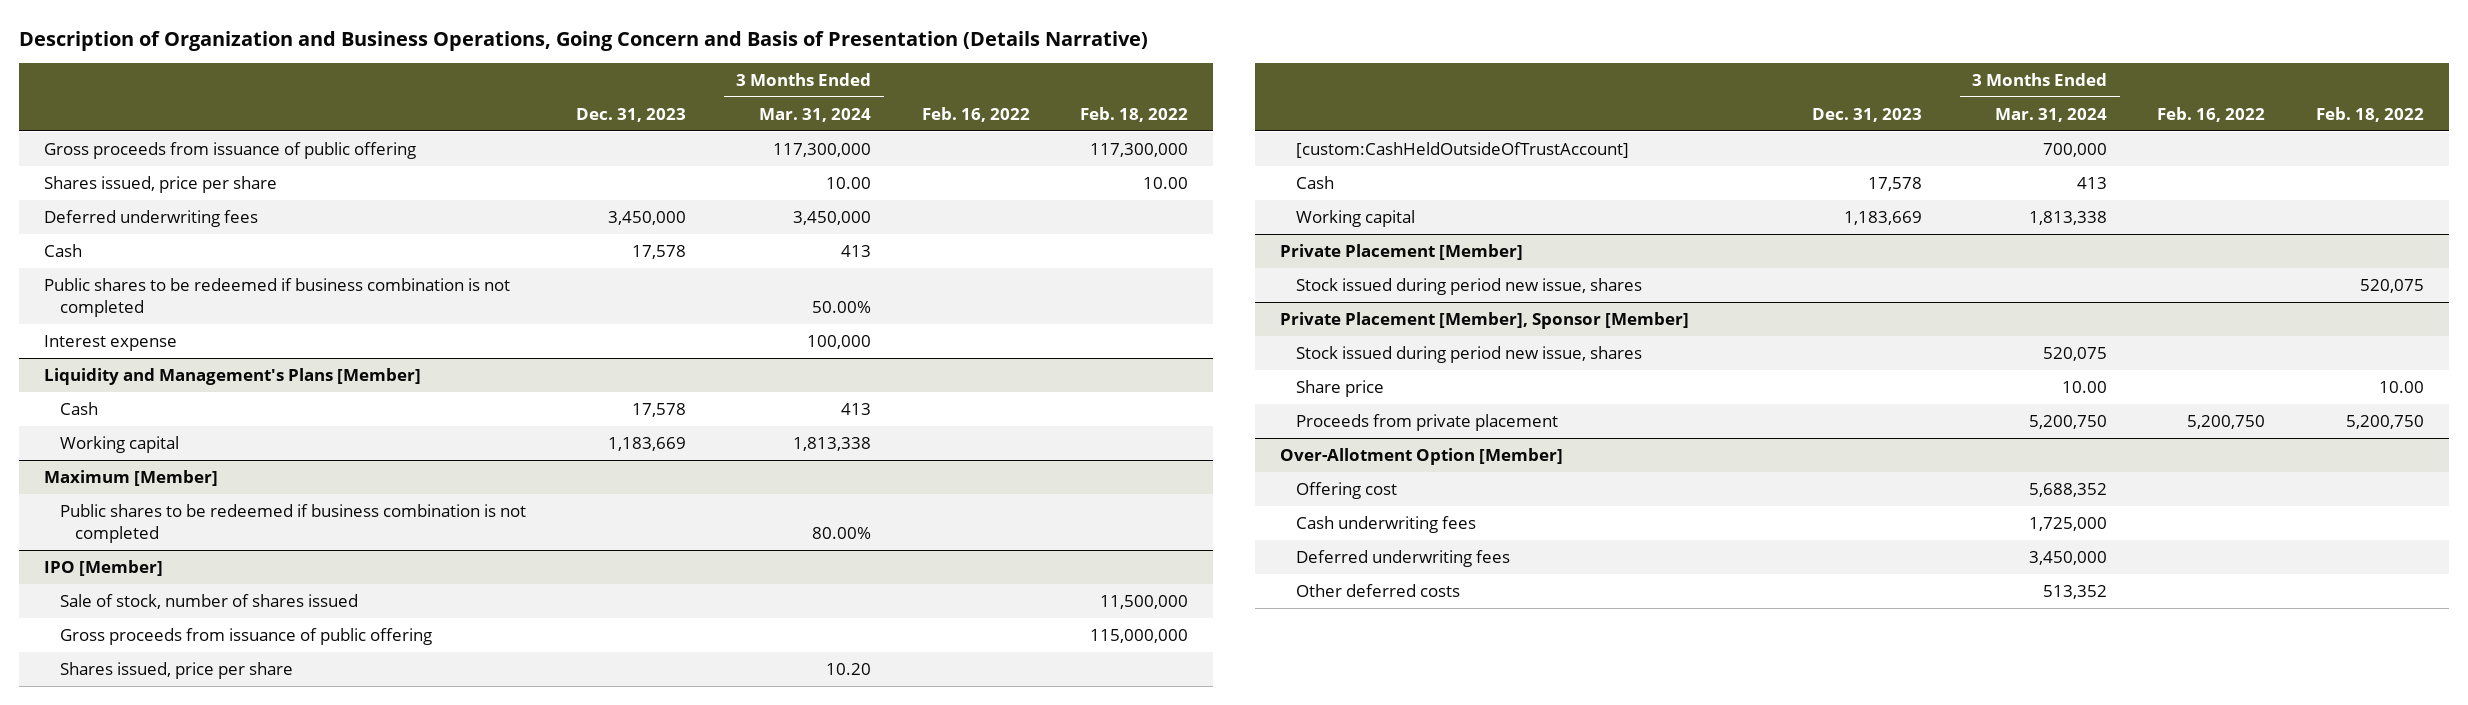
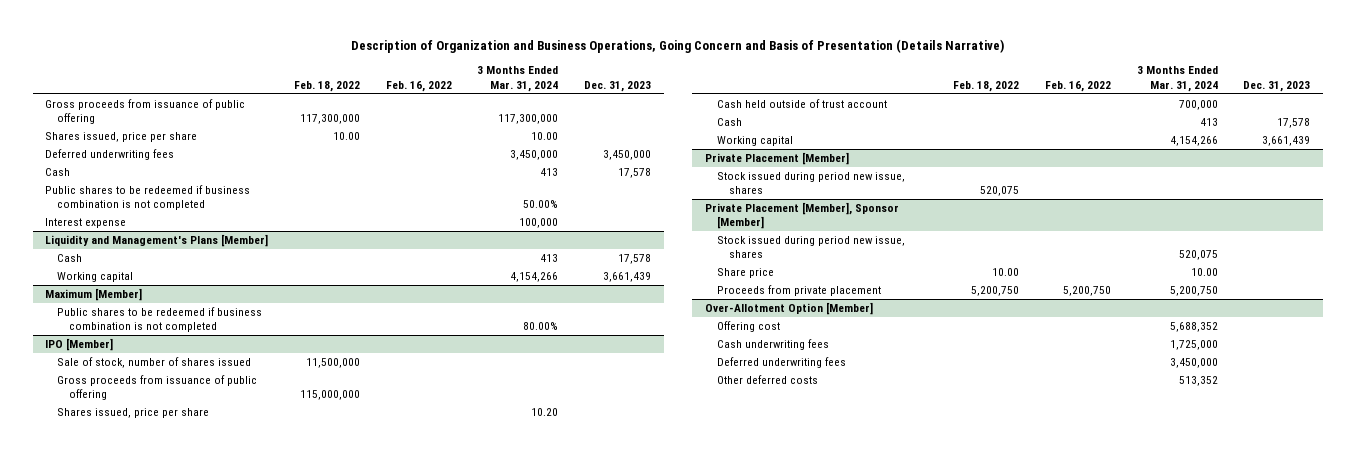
[608,437,687,452] 1,183,669 -> [602,271,651,282] 3,661,439
[793,437,872,452] 1,813,338 -> [510,271,559,282] 4,154,266
[1295,142,1629,159] [custom:CashHeldOutsideOfTrustAccount] -> [716,98,887,108] Cash held outside of trust account
[1844,211,1923,226] 1,183,669 -> [1262,135,1311,146] 3,661,439
[2029,211,2108,226] 1,813,338 -> [1169,135,1218,146] 4,154,266

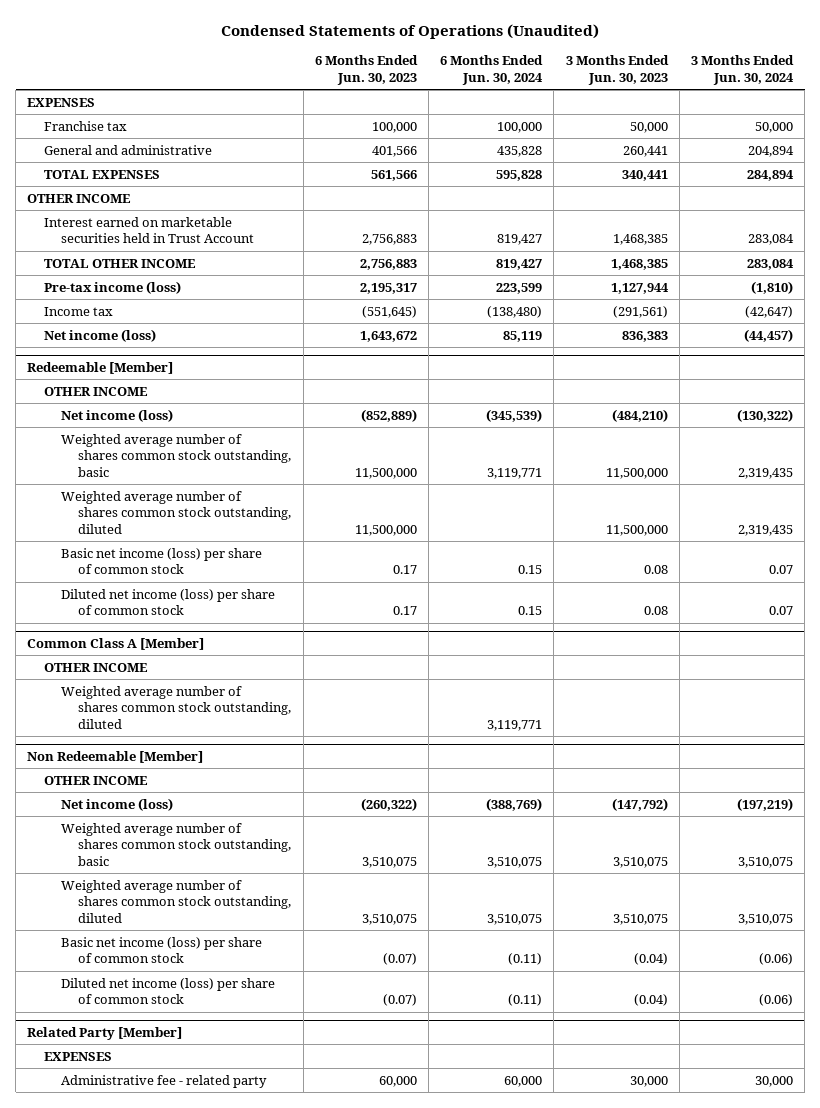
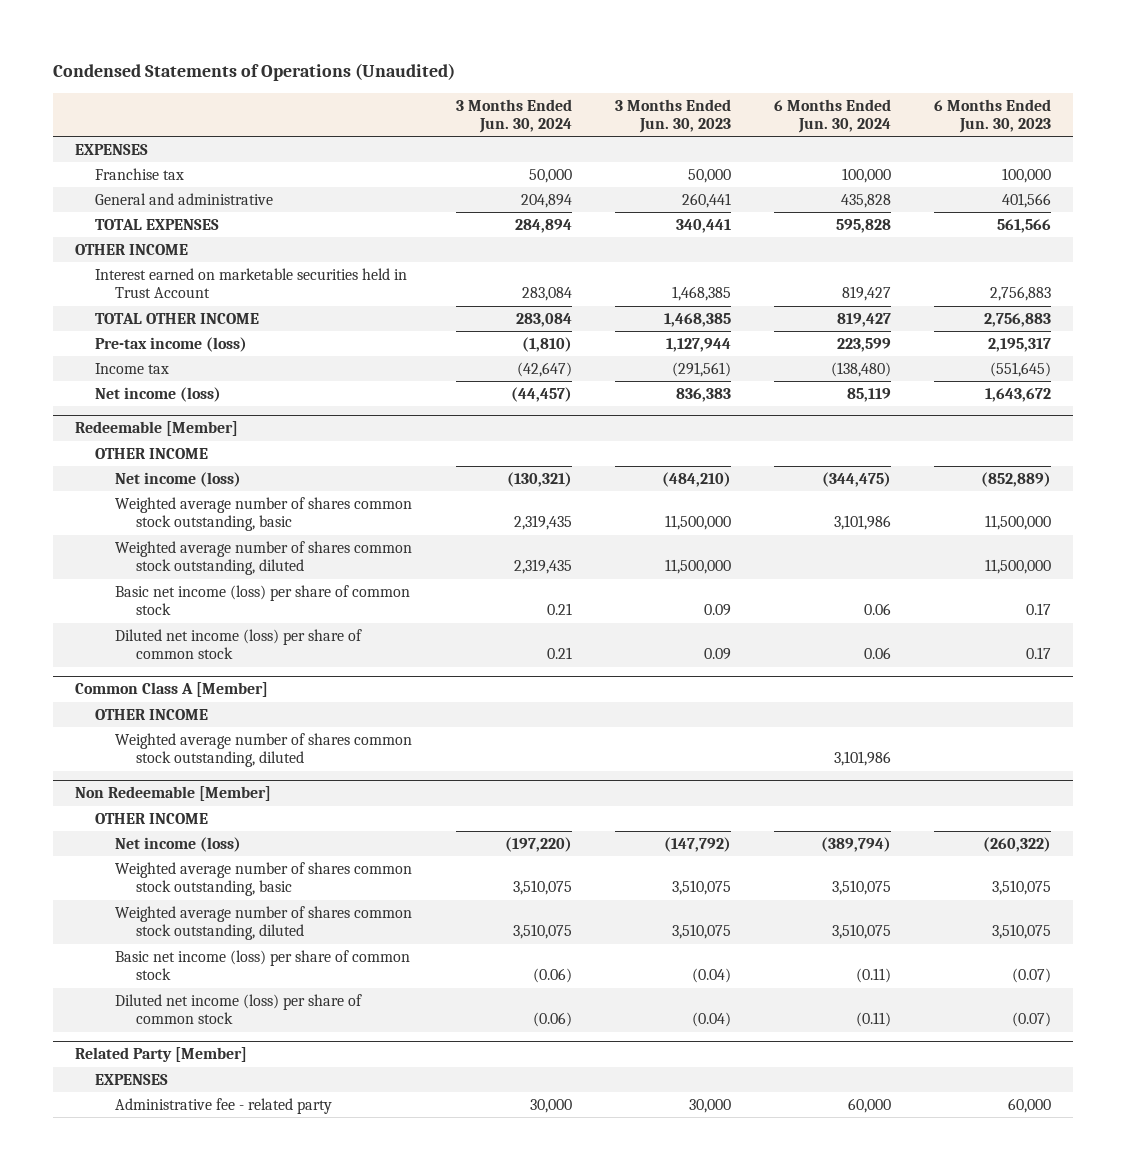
[486,408,543,422] (345,539) -> [822,471,892,487] (344,475)
[736,408,793,422] (130,322) -> [506,471,572,487] (130,321)
[487,468,543,480] 3,119,771 -> [834,515,892,531] 3,101,986
[518,565,543,575] 0.15 -> [864,603,892,616] 0.06
[643,565,668,575] 0.08 -> [703,604,731,617] 0.09
[768,565,793,575] 0.07 -> [546,603,572,616] 0.21
[518,606,543,616] 0.15 -> [864,647,892,660] 0.06
[643,606,668,616] 0.08 -> [703,648,731,661] 0.09
[768,606,793,616] 0.07 -> [546,647,572,660] 0.21
[487,720,543,732] 3,119,771 -> [834,751,892,767] 3,101,986
[486,797,543,811] (388,769) -> [821,836,892,852] (389,794)
[736,797,793,811] (197,219) -> [504,836,572,852] (197,220)

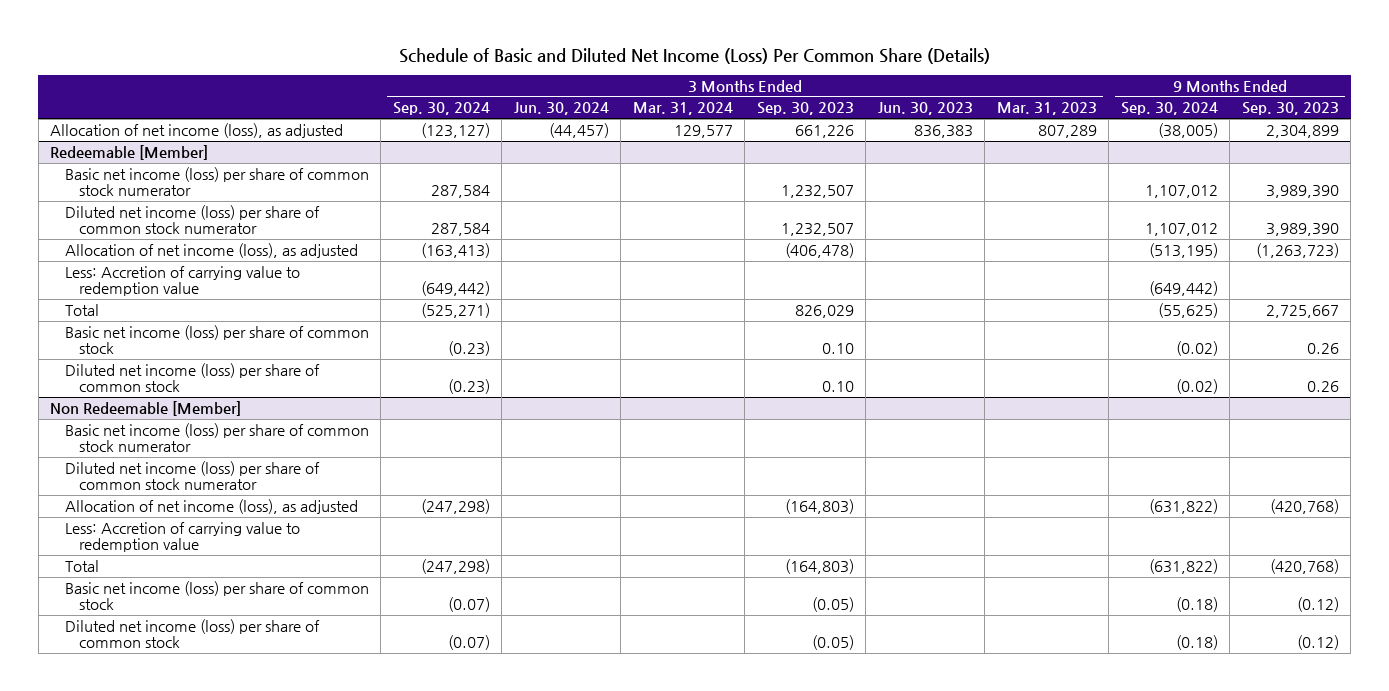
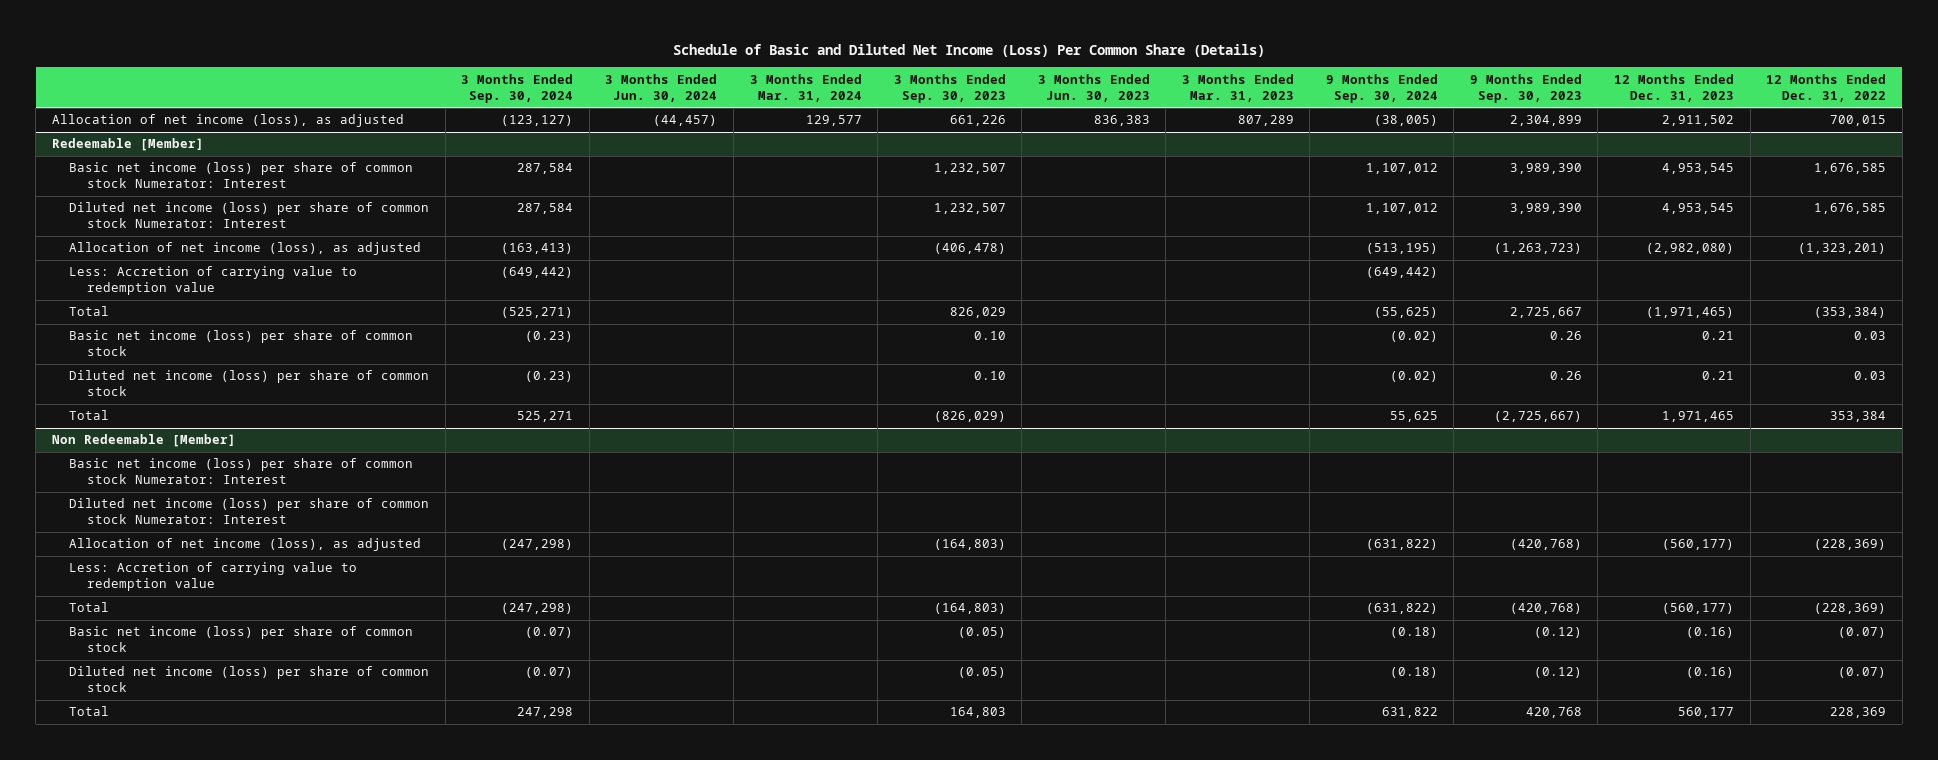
none -> [1614,73,1735,102] 12 Months Ended Dec. 31, 2023
none -> [1766,73,1887,102] 12 Months Ended Dec. 31, 2022
[64,166,369,197] Basic net income (loss) per share of common stock numerator -> [69,162,414,189] Basic net income (loss) per share of common stock Numerator: Interest
[64,204,320,235] Diluted net income (loss) per share of common stock numerator -> [69,202,430,229] Diluted net income (loss) per share of common stock Numerator: Interest
none -> [69,410,110,421] Total
[64,422,369,453] Basic net income (loss) per share of common stock numerator -> [69,458,414,485] Basic net income (loss) per share of common stock Numerator: Interest
[64,460,320,491] Diluted net income (loss) per share of common stock numerator -> [69,498,430,525] Diluted net income (loss) per share of common stock Numerator: Interest
none -> [69,706,110,717] Total

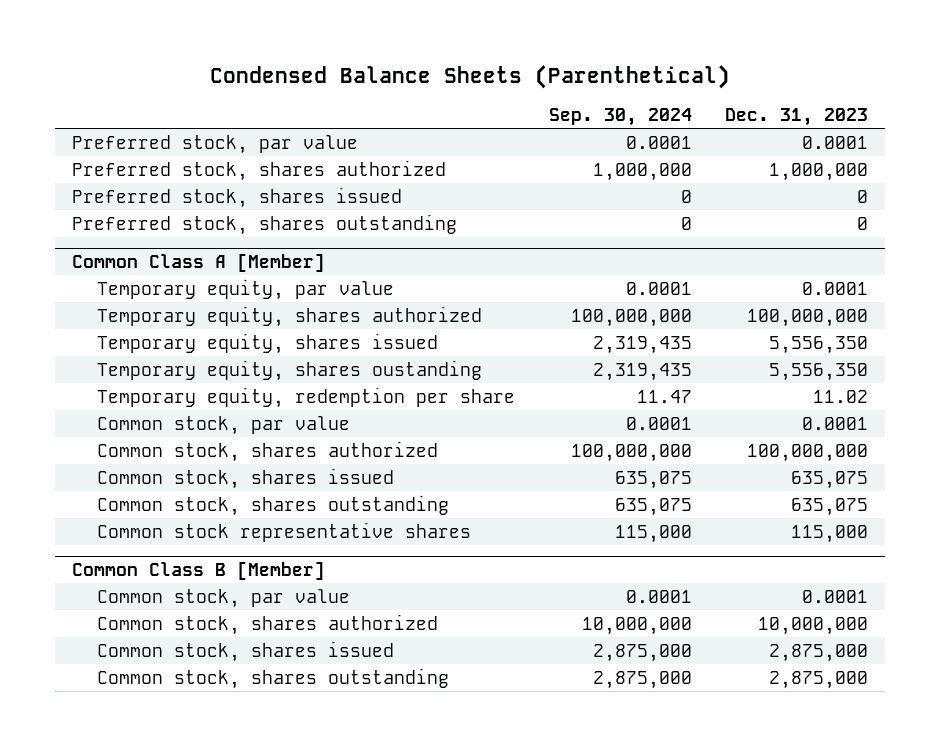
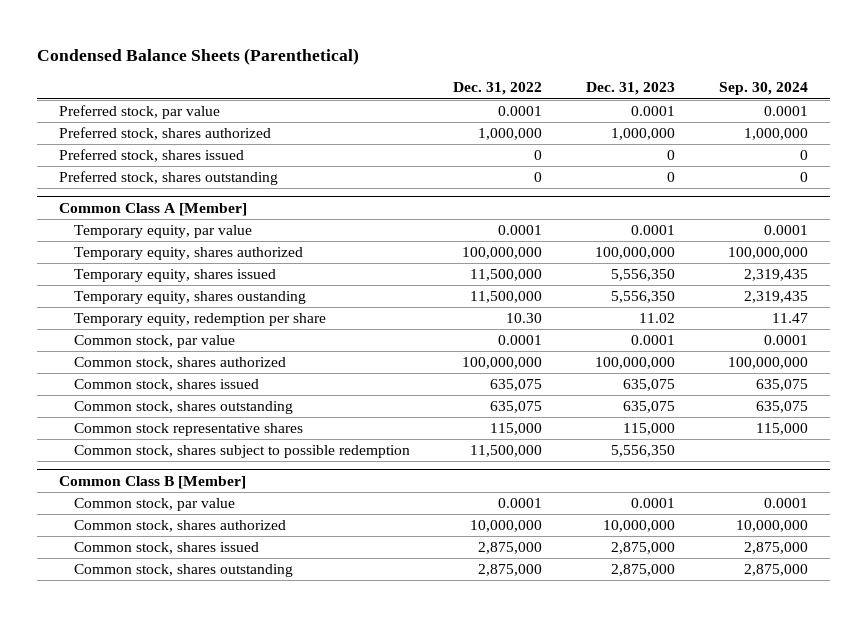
none -> [453,82,543,96] Dec. 31, 2022
none -> [73,445,410,459] Common stock, shares subject to possible redemption

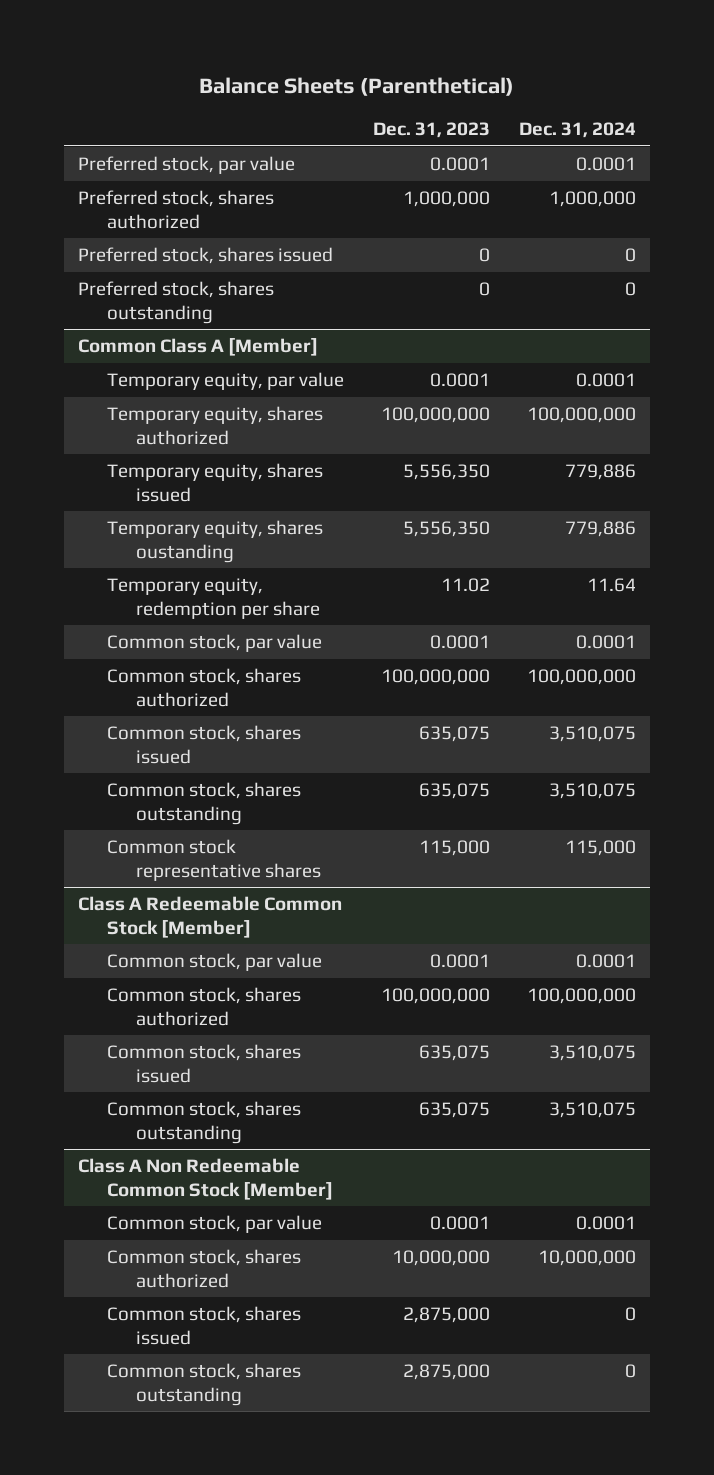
[36,47,359,65] Condensed Balance Sheets (Parenthetical) -> [199,77,515,97] Balance Sheets (Parenthetical)
[453,82,543,96] Dec. 31, 2022 -> none
[719,82,809,96] Sep. 30, 2024 -> none
none -> [518,122,636,139] Dec. 31, 2024
[73,445,410,459] Common stock, shares subject to possible redemption -> none
[58,476,246,490] Common Class B [Member] -> none
none -> [78,895,343,938] Class A Redeemable Common Stock [Member]
none -> [107,986,302,1026] Common stock, shares authorized
none -> [107,1043,302,1083] Common stock, shares issued
none -> [107,1100,302,1144] Common stock, shares outstanding
none -> [78,1157,334,1200] Class A Non Redeemable Common Stock [Member]
none -> [107,1214,323,1233] Common stock, par value

